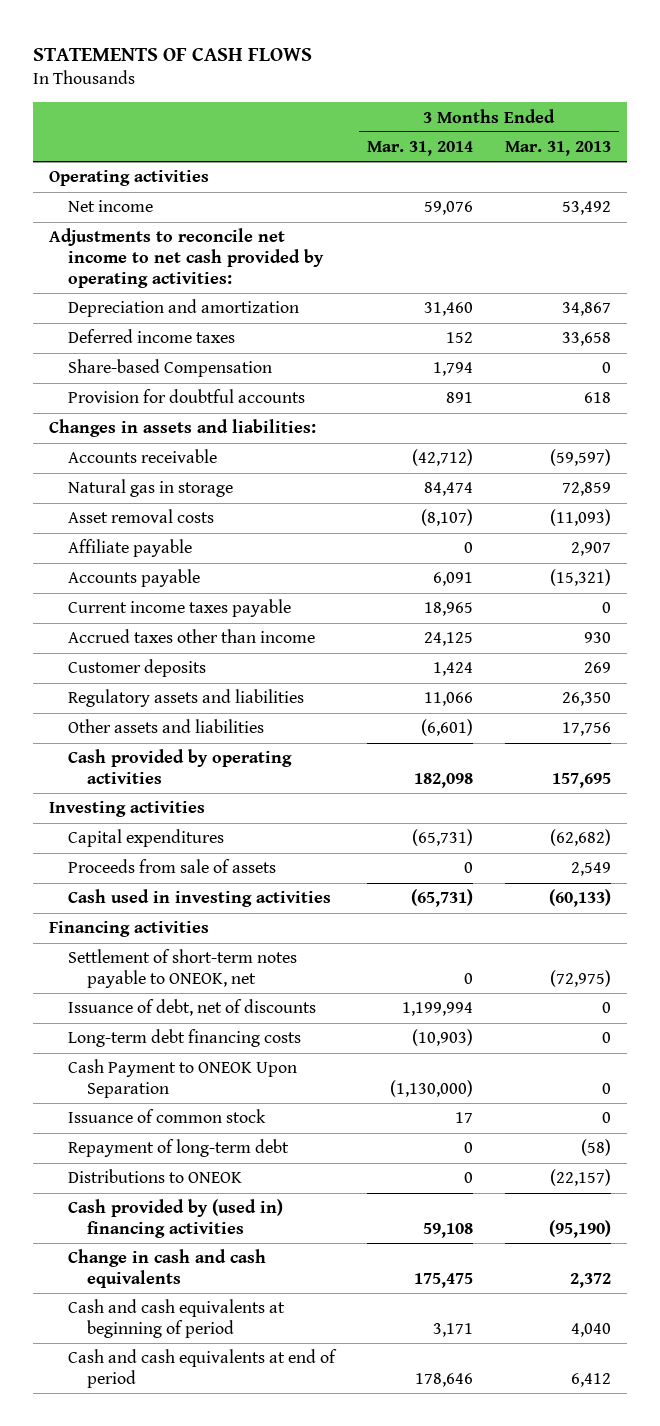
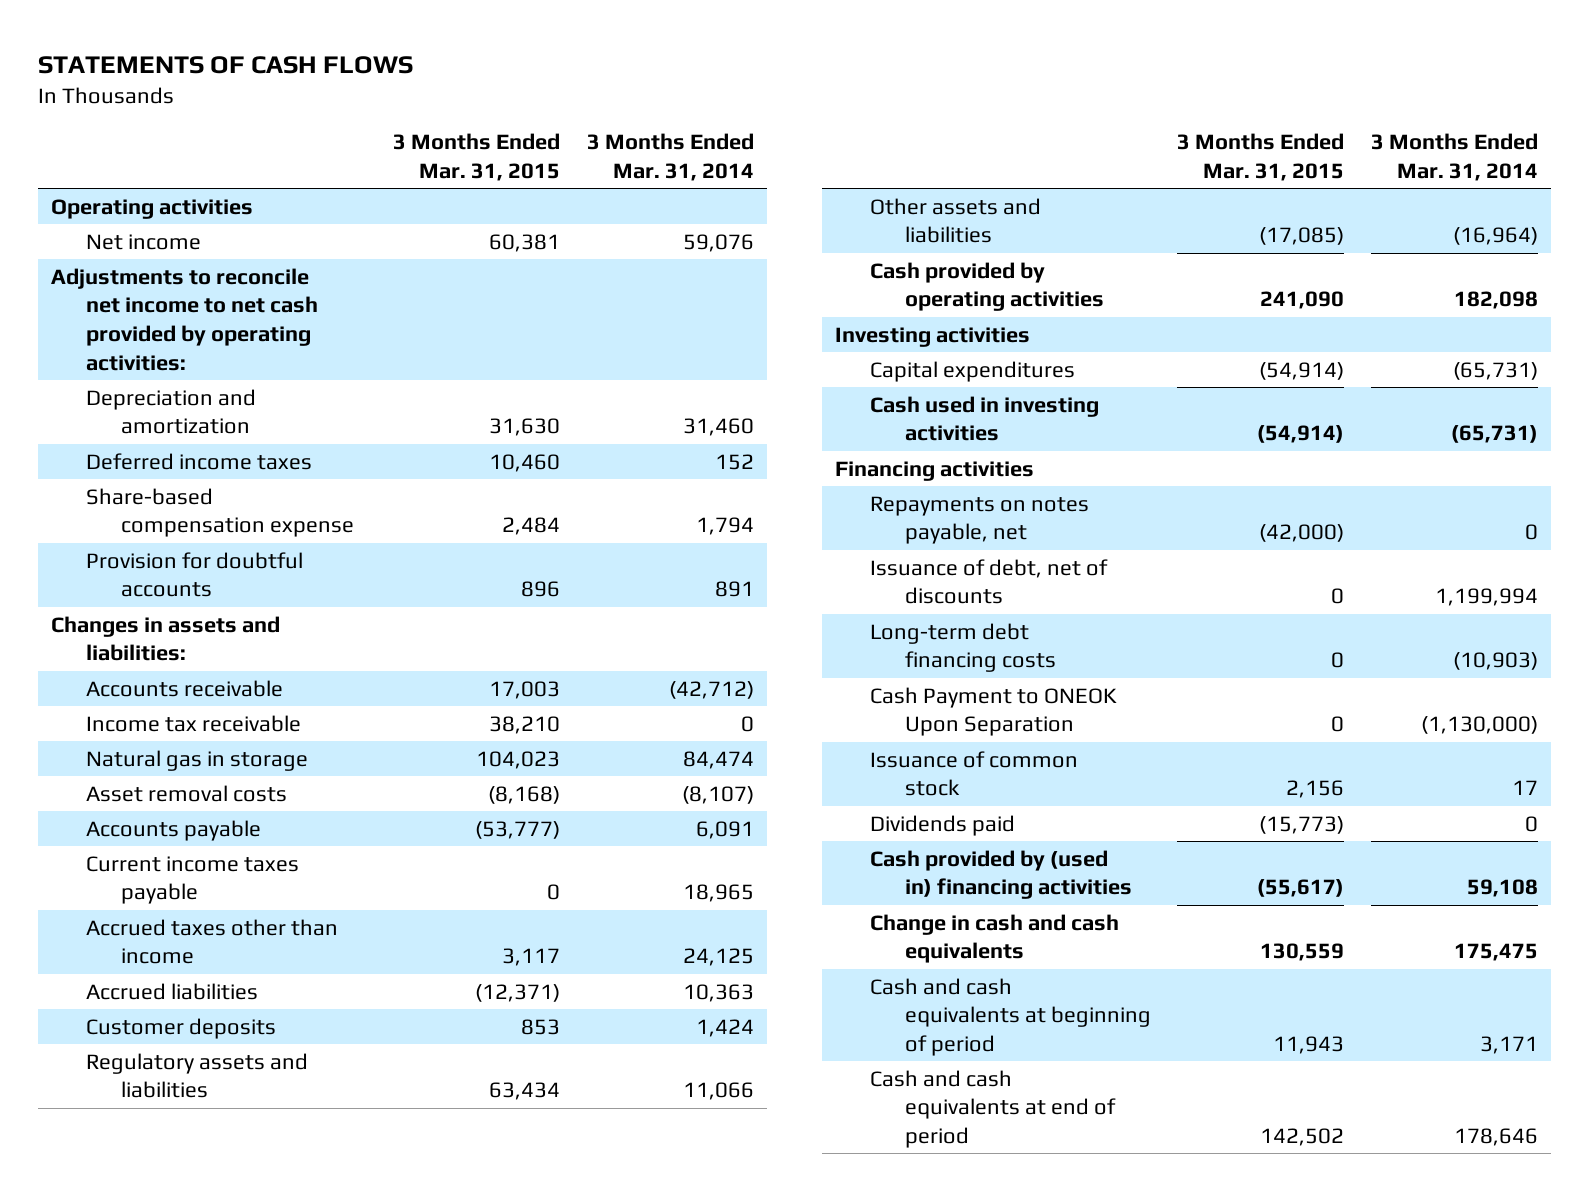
[505,141,612,157] Mar. 31, 2013 -> none
none -> [393,133,561,182] 3 Months Ended Mar. 31, 2015
[67,359,272,378] Share-based Compensation -> [86,487,354,538] Share-based compensation expense
none -> [86,714,302,732] Income tax receivable
[67,539,192,558] Affiliate payable -> none
none -> [86,982,259,1000] Accrued liabilities
[421,719,474,737] (6,601) -> [1452,227,1538,246] (16,964)
[67,859,276,874] Proceeds from sale of assets -> none
[67,949,297,989] Settlement of short-term notes payable to ONEOK, net -> none
none -> [870,495,1090,545] Repayments on notes payable, net
[67,1139,289,1158] Repayment of long-term debt -> none
[67,1169,242,1184] Distributions to ONEOK -> none
none -> [870,814,1016,836] Dividends paid

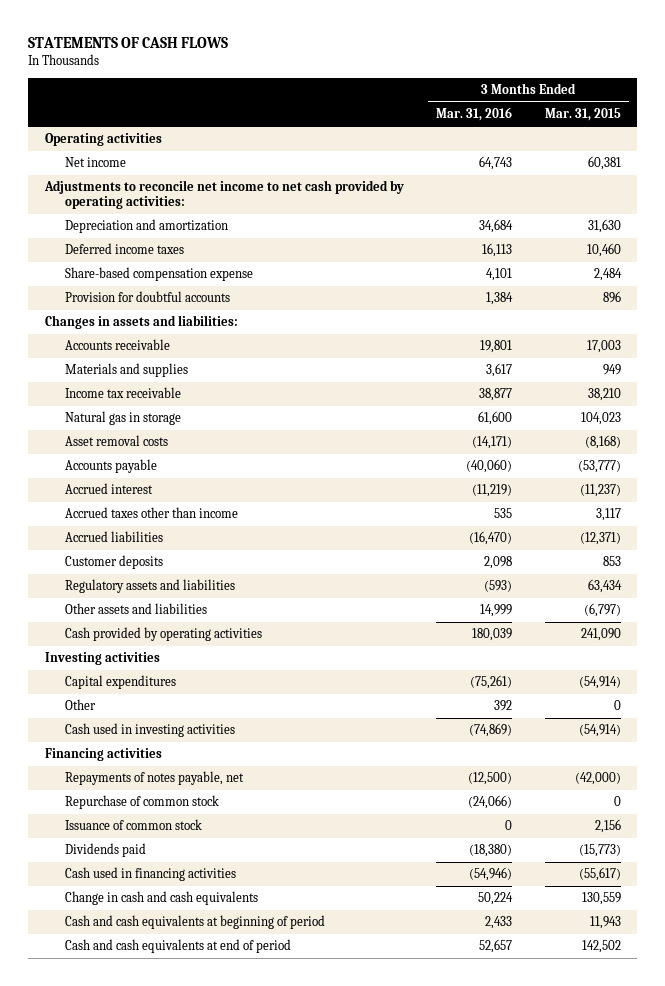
[586,133,754,182] 3 Months Ended Mar. 31, 2014 -> none
none -> [436,107,513,122] Mar. 31, 2016
none -> [64,363,188,378] Materials and supplies
[86,855,300,905] Current income taxes payable -> none
none -> [64,483,153,495] Accrued interest
[1259,227,1345,246] (17,085) -> [583,603,621,618] (6,797)
none -> [64,699,96,711] Other
[870,558,1109,605] Issuance of debt, net of discounts -> none
[870,622,1056,673] Long-term debt financing costs -> none
[870,686,1118,737] Cash Payment to ONEOK Upon Separation -> none
[870,495,1090,545] Repayments on notes payable, net -> [64,771,244,786] Repayments of notes payable, net
none -> [64,795,219,810] Repurchase of common stock
[870,849,1132,900] Cash provided by (used in) financing activities -> [64,867,236,882] Cash used in financing activities

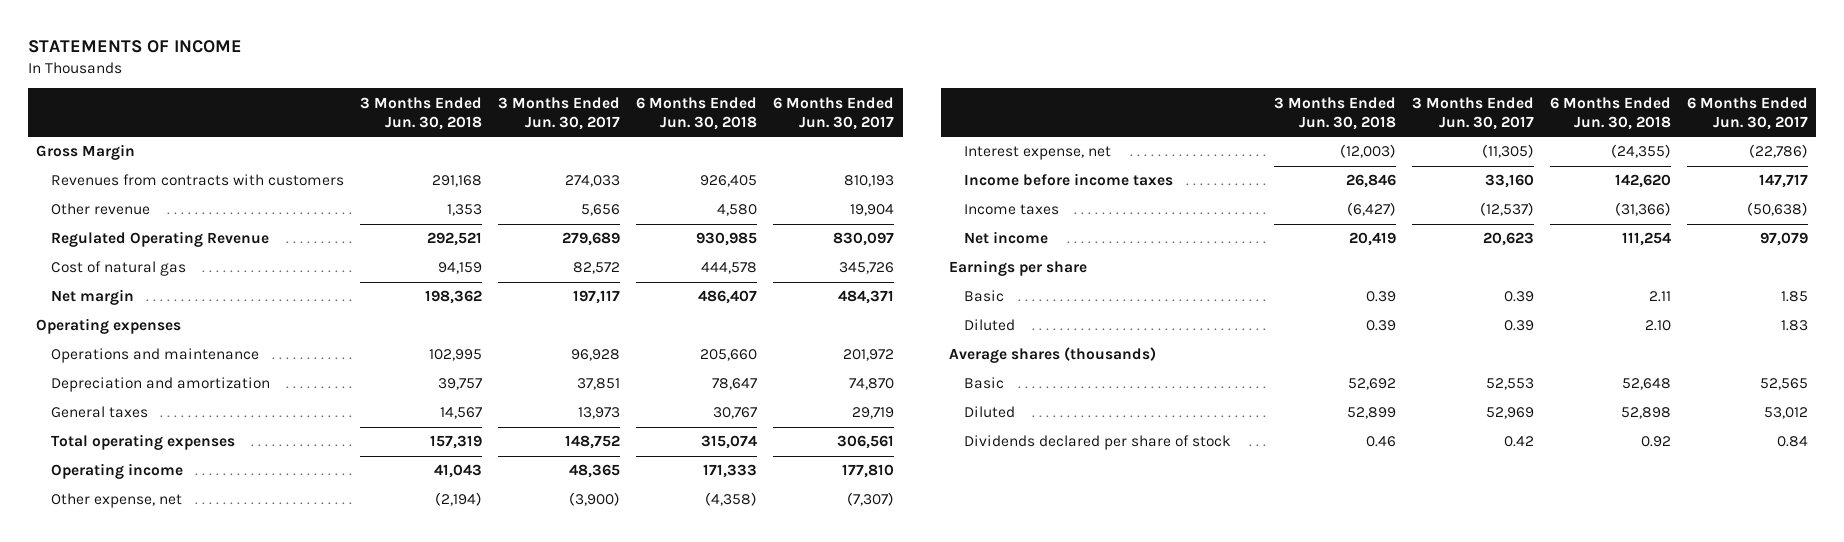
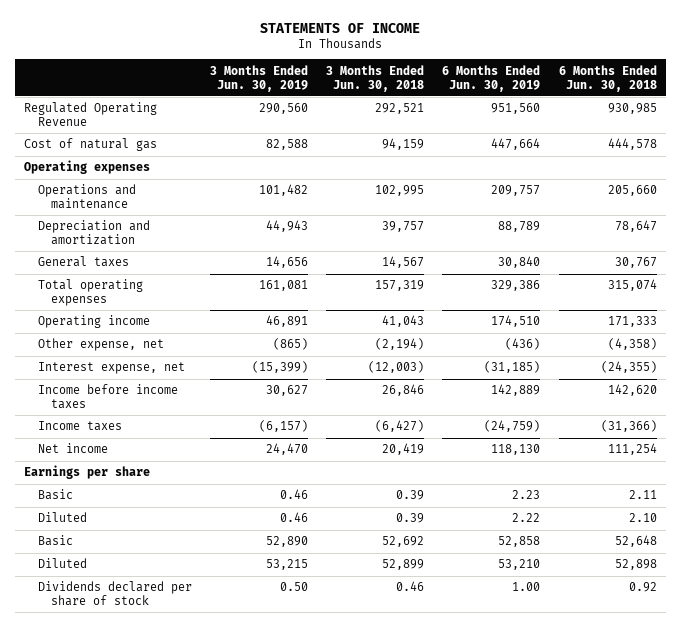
[498,96,621,130] 3 Months Ended Jun. 30, 2017 -> none
[773,96,895,130] 6 Months Ended Jun. 30, 2017 -> none
none -> [209,64,308,92] 3 Months Ended Jun. 30, 2019
none -> [442,64,541,92] 6 Months Ended Jun. 30, 2019
[35,144,135,161] Gross Margin -> none
[50,174,344,187] Revenues from contracts with customers -> none
[50,203,150,216] Other revenue -> none
[50,289,134,306] Net margin -> none
[949,347,1157,364] Average shares (thousands) -> none

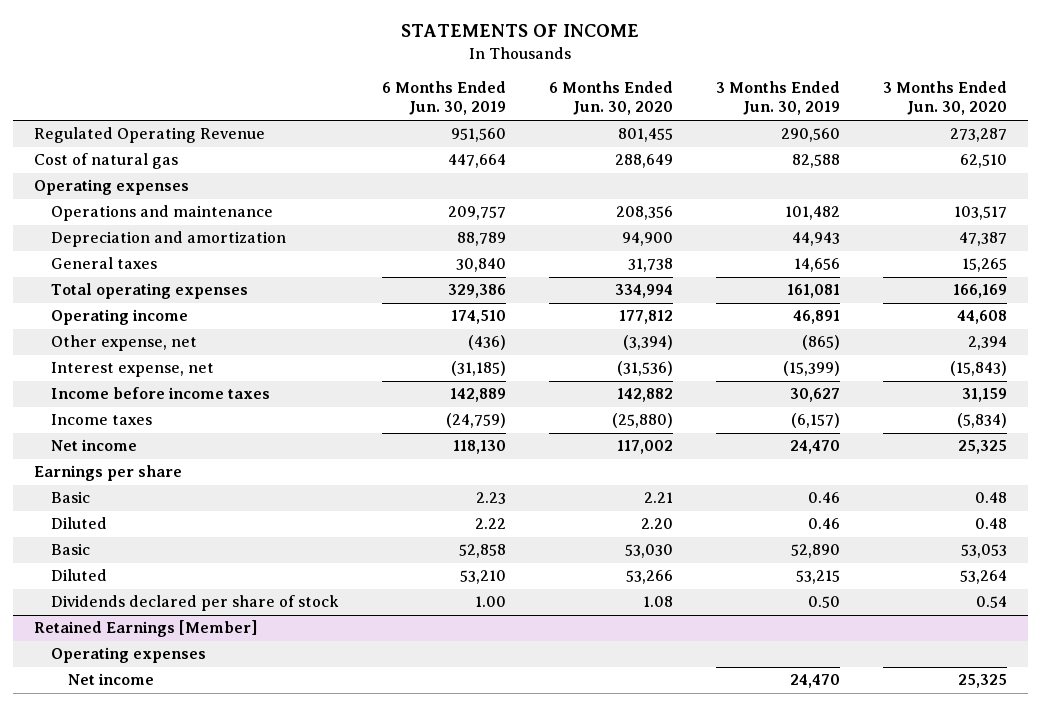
[326,64,425,92] 3 Months Ended Jun. 30, 2018 -> none
[558,64,657,92] 6 Months Ended Jun. 30, 2018 -> none
none -> [548,80,673,116] 6 Months Ended Jun. 30, 2020
none -> [882,80,1007,116] 3 Months Ended Jun. 30, 2020
none -> [34,620,258,638] Retained Earnings [Member]
none -> [51,647,207,664] Operating expenses
none -> [68,673,155,686] Net income

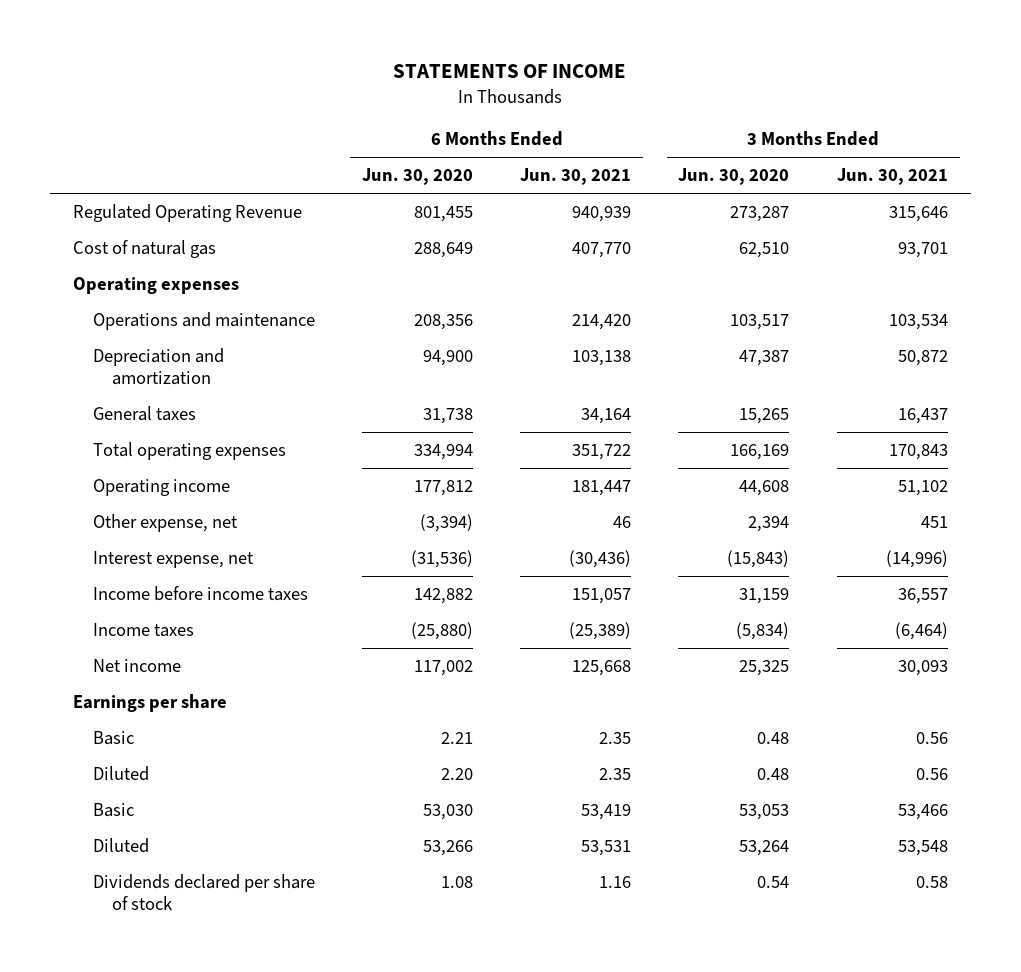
[382,80,507,116] 6 Months Ended Jun. 30, 2019 -> none
[715,80,840,116] 3 Months Ended Jun. 30, 2019 -> none
none -> [520,168,632,186] Jun. 30, 2021
none -> [836,168,948,186] Jun. 30, 2021
[34,620,258,638] Retained Earnings [Member] -> none
[51,647,207,664] Operating expenses -> none
[68,673,155,686] Net income -> none

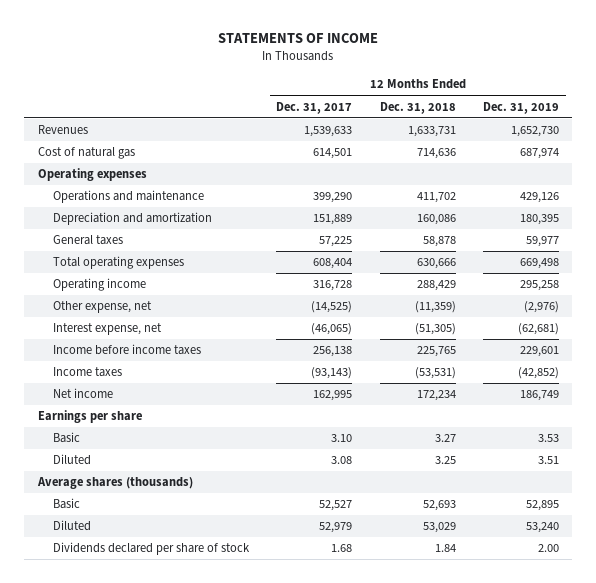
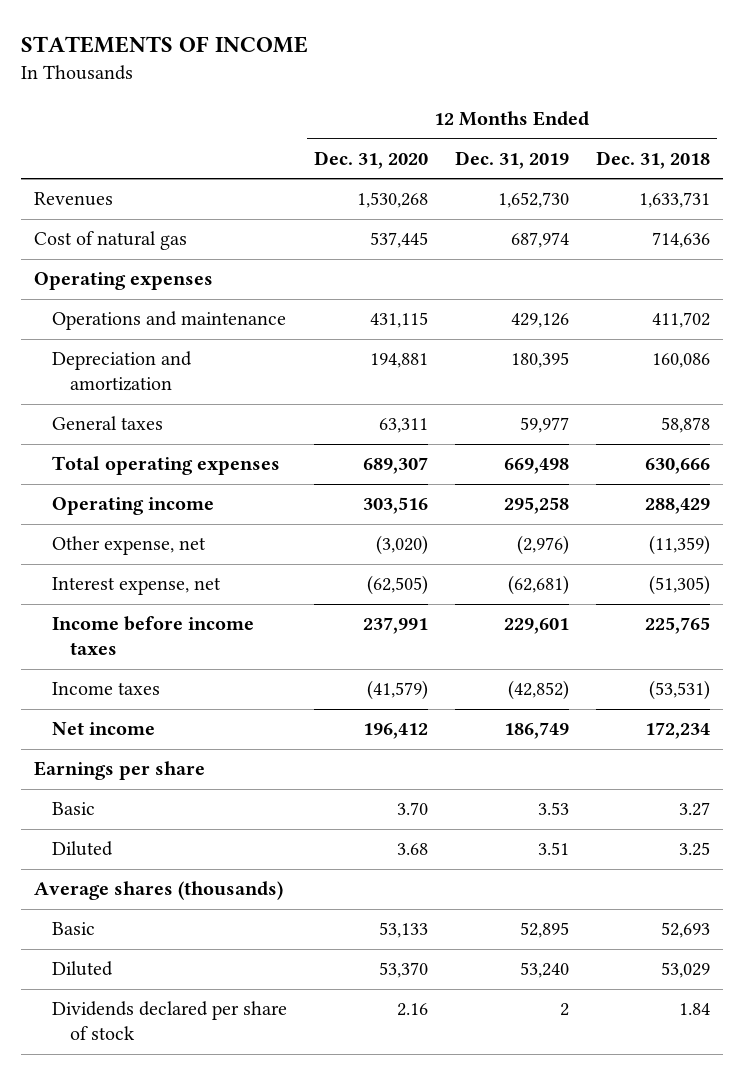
[276,101,353,114] Dec. 31, 2017 -> none
none -> [314,150,429,169] Dec. 31, 2020
[537,544,559,553] 2.00 -> [559,1003,569,1017] 2

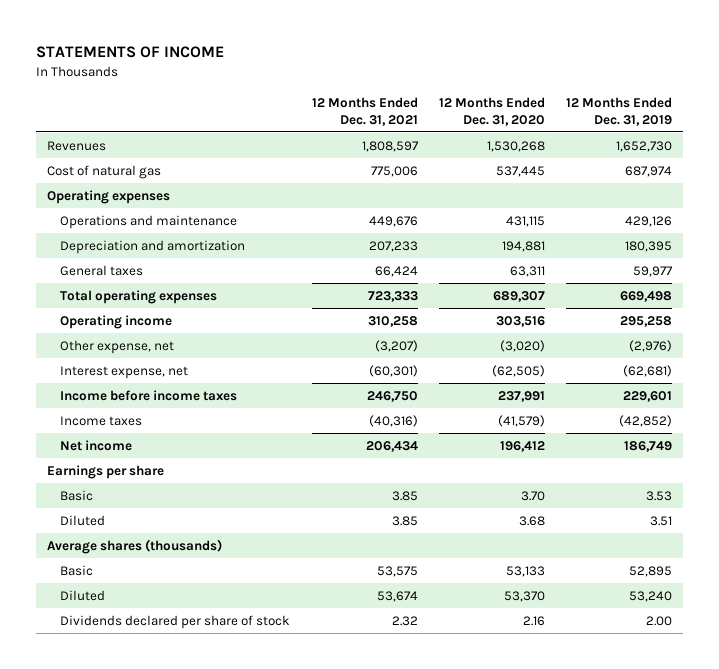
[595,150,710,169] Dec. 31, 2018 -> none
none -> [311,96,418,126] 12 Months Ended Dec. 31, 2021
[559,1003,569,1017] 2 -> [646,615,673,626] 2.00

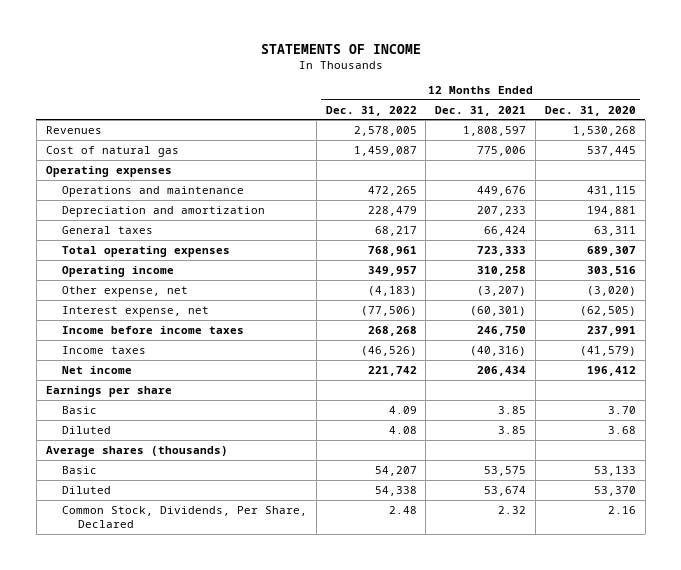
[566,96,673,126] 12 Months Ended Dec. 31, 2019 -> none
none -> [325,105,417,116] Dec. 31, 2022
[60,614,291,629] Dividends declared per share of stock -> [61,505,307,528] Common Stock, Dividends, Per Share, Declared

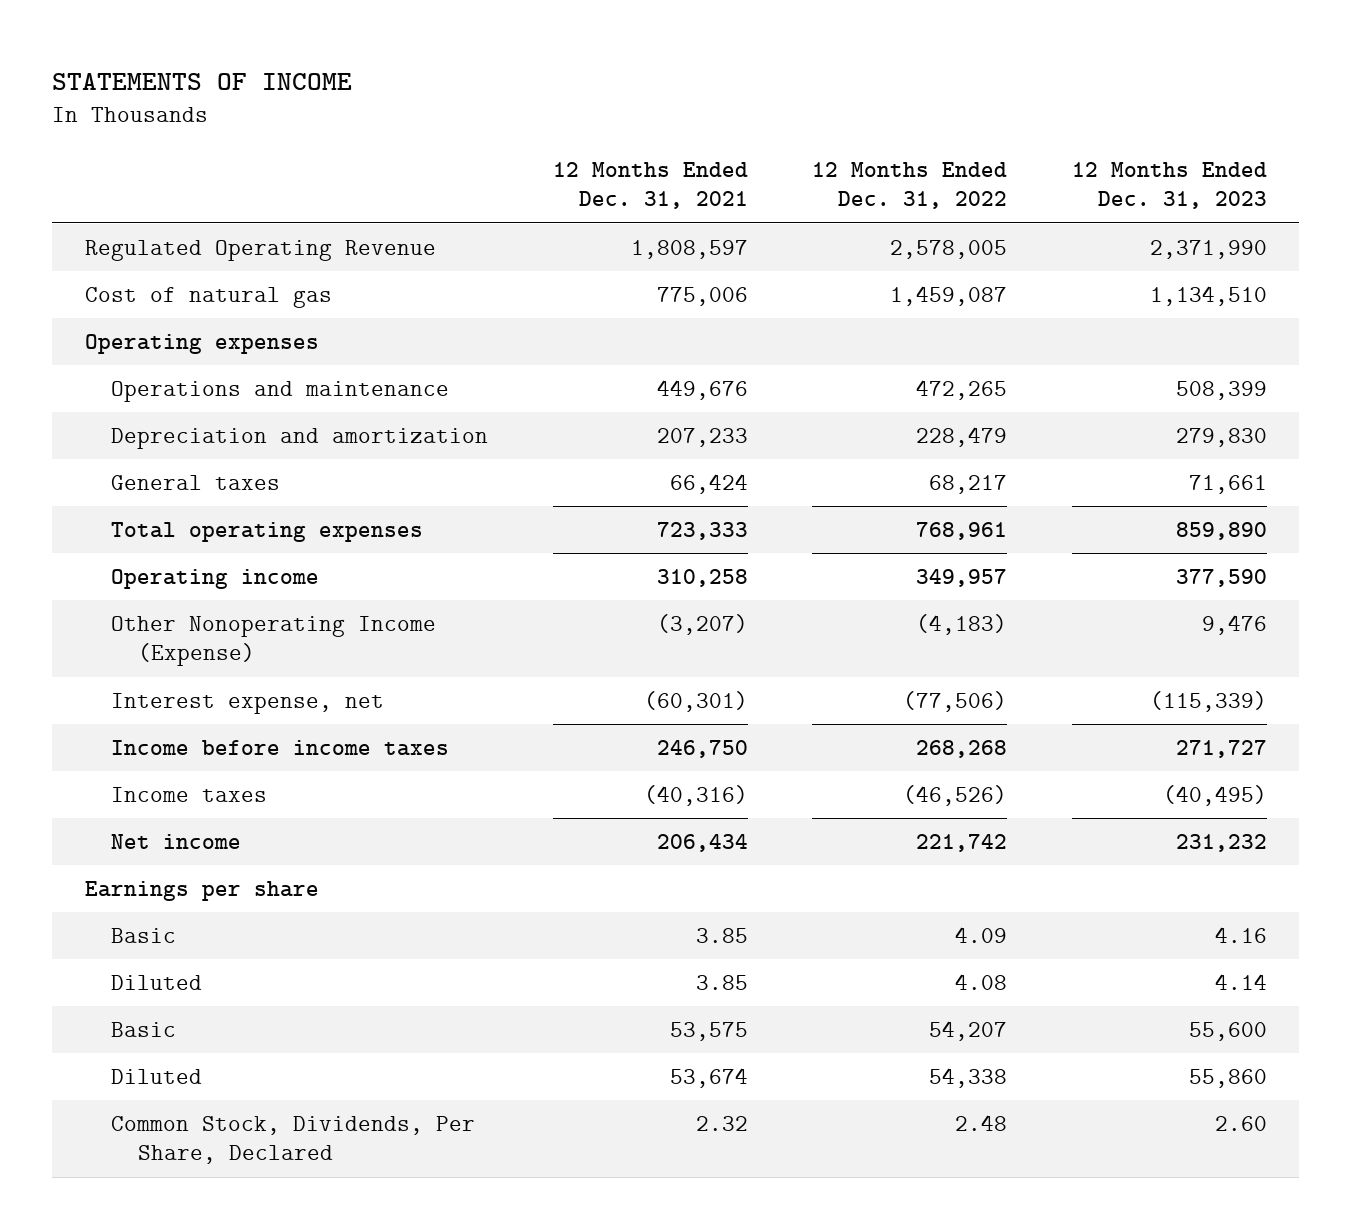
[544,105,636,116] Dec. 31, 2020 -> none
none -> [1071,161,1267,210] 12 Months Ended Dec. 31, 2023
[45,125,102,134] Revenues -> [84,240,436,262] Regulated Operating Revenue
[61,285,188,297] Other expense, net -> [111,616,437,667] Other Nonoperating Income (Expense)
[45,445,228,457] Average shares (thousands) -> none

